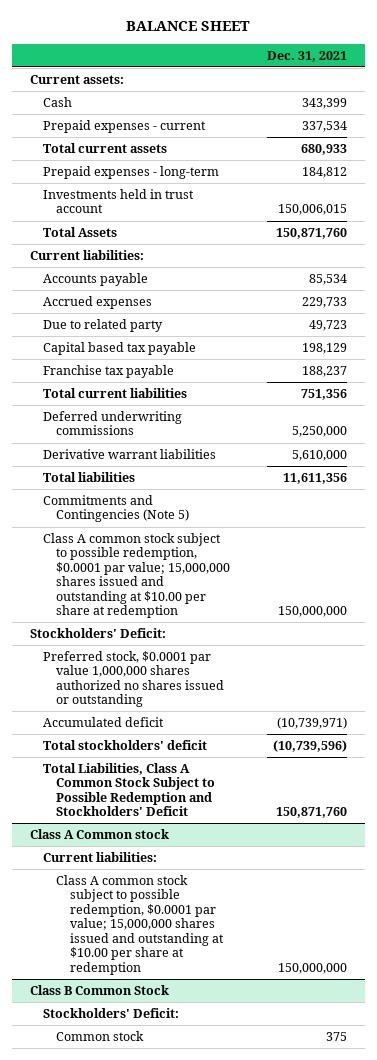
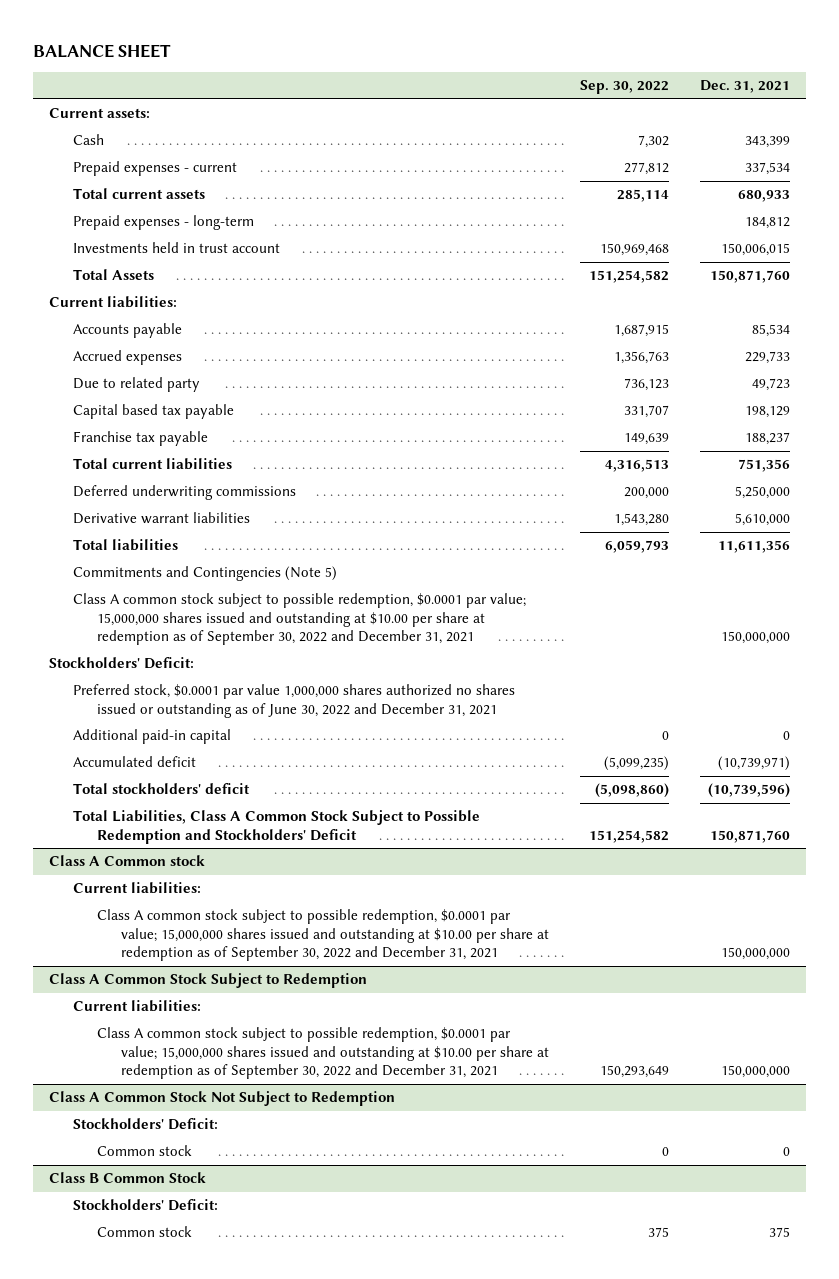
none -> [580,80,670,95] Sep. 30, 2022
[43,533,231,619] Class A common stock subject to possible redemption, $0.0001 par value; 15,000,000 shares issued and outstanding at $10.00 per share at redemption -> [73,593,527,646] Class A common stock subject to possible redemption, $0.0001 par value; 15,000,000 shares issued and outstanding at $10.00 per share at redemption as of September 30, 2022 and December 31, 2021
[43,651,225,708] Preferred stock, $0.0001 par value 1,000,000 shares authorized no shares issued or outstanding -> [73,684,516,718] Preferred stock, $0.0001 par value 1,000,000 shares authorized no shares issued or outstanding as of June 30, 2022 and December 31, 2021
none -> [73,729,232,745] Additional paid-in capital
[56,875,224,975] Class A common stock subject to possible redemption, $0.0001 par value; 15,000,000 shares issued and outstanding at $10.00 per share at redemption -> [96,909,549,962] Class A common stock subject to possible redemption, $0.0001 par value; 15,000,000 shares issued and outstanding at $10.00 per share at redemption as of September 30, 2022 and December 31, 2021
none -> [49,973,368,989] Class A Common Stock Subject to Redemption
none -> [73,1000,202,1013] Current liabilities:
none -> [96,1027,549,1080] Class A common stock subject to possible redemption, $0.0001 par value; 15,000,000 shares issued and outstanding at $10.00 per share at redemption as of September 30, 2022 and December 31, 2021
none -> [49,1091,396,1107] Class A Common Stock Not Subject to Redemption
none -> [73,1118,219,1131] Stockholders' Deficit:
none -> [96,1145,192,1157] Common stock

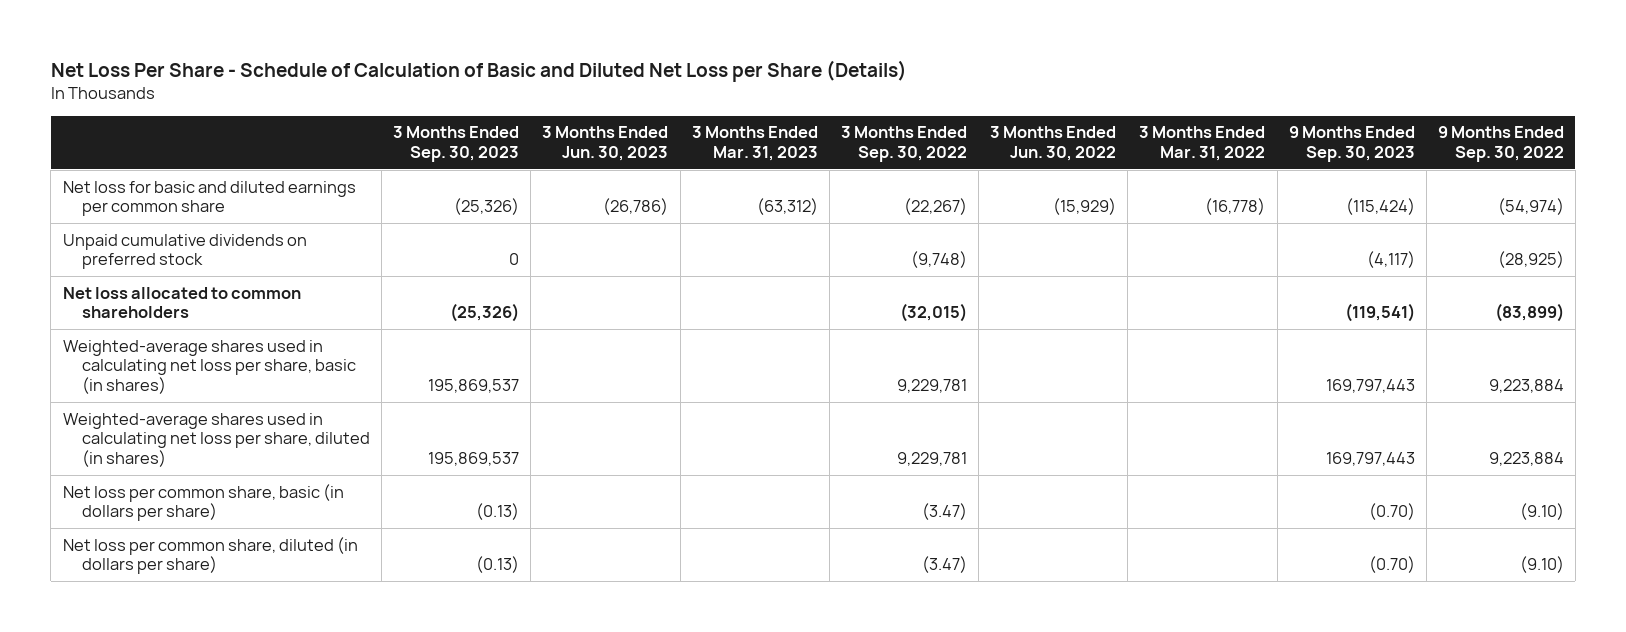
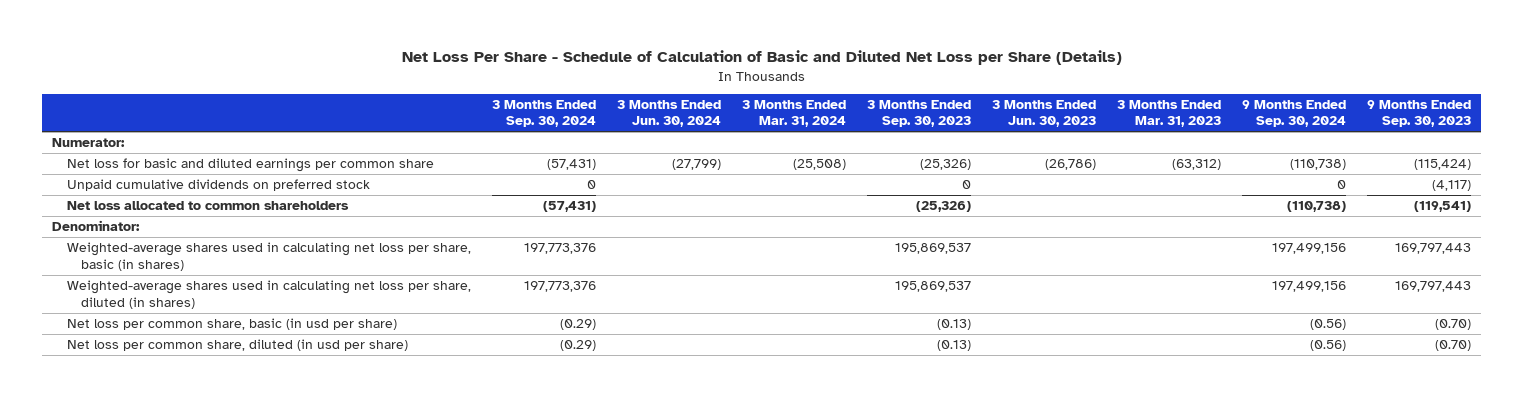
[840,126,967,163] 3 Months Ended Sep. 30, 2022 -> none
[990,126,1117,162] 3 Months Ended Jun. 30, 2022 -> none
[1139,126,1266,162] 3 Months Ended Mar. 31, 2022 -> none
[1437,126,1564,163] 9 Months Ended Sep. 30, 2022 -> none
none -> [491,99,596,128] 3 Months Ended Sep. 30, 2024
none -> [616,99,721,128] 3 Months Ended Jun. 30, 2024
none -> [741,99,846,128] 3 Months Ended Mar. 31, 2024
none -> [1241,99,1346,128] 9 Months Ended Sep. 30, 2024
none -> [52,138,126,148] Numerator:
none -> [52,220,141,232] Denominator:
[62,483,344,522] Net loss per common share, basic (in dollars per share) -> [66,318,397,331] Net loss per common share, basic (in usd per share)
[62,536,358,575] Net loss per common share, diluted (in dollars per share) -> [66,339,408,352] Net loss per common share, diluted (in usd per share)

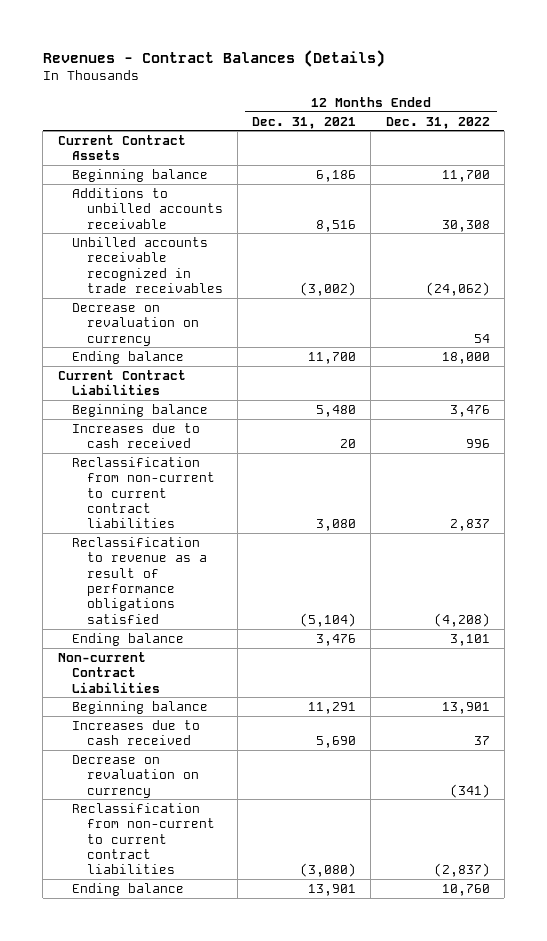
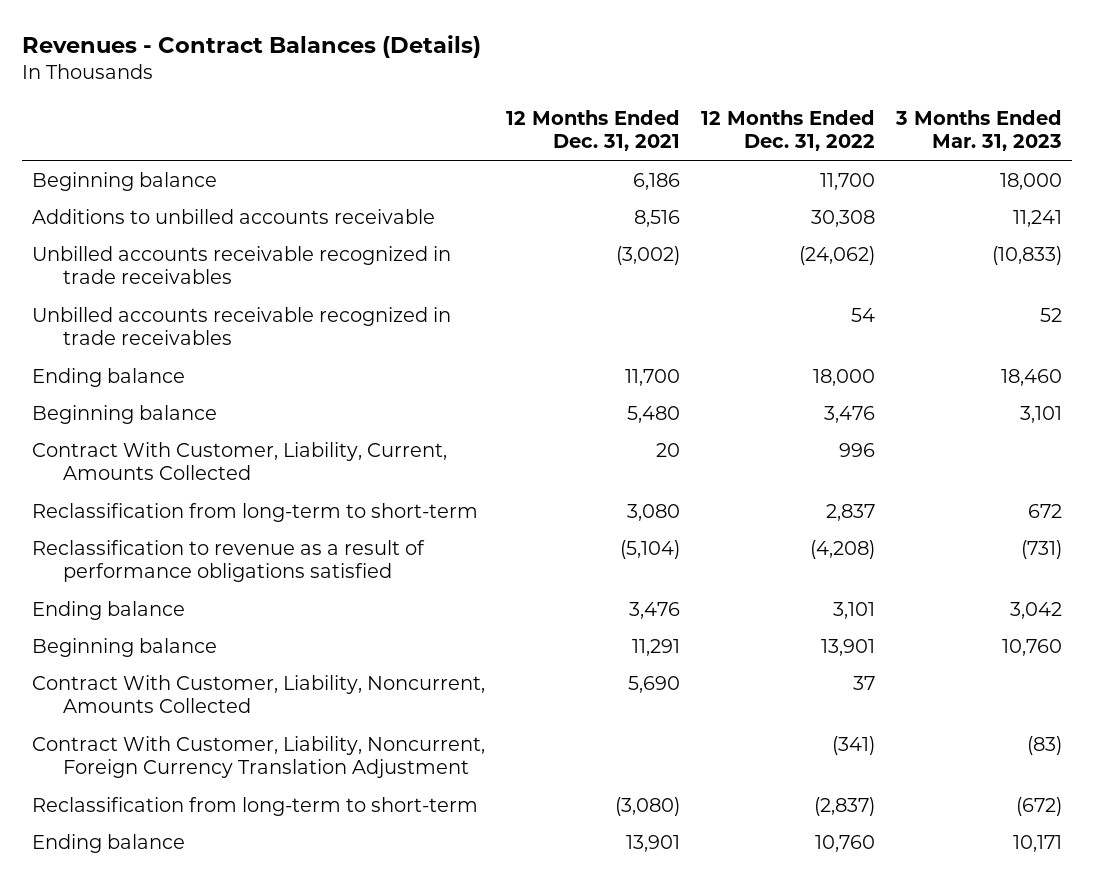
none -> [894,109,1062,152] 3 Months Ended Mar. 31, 2023
[57,134,186,161] Current Contract Assets -> none
[72,302,199,346] Decrease on revaluation on currency -> [32,306,452,346] Unbilled accounts receivable recognized in trade receivables
[57,369,186,396] Current Contract Liabilities -> none
[72,422,201,449] Increases due to cash received -> [32,441,448,481] Contract With Customer, Liability, Current, Amounts Collected
[72,456,215,529] Reclassification from non-current to current contract liabilities -> [32,502,479,522] Reclassification from long-term to short-term
[57,651,161,693] Non-current Contract Liabilities -> none
[72,719,201,746] Increases due to cash received -> [32,674,486,714] Contract With Customer, Liability, Noncurrent, Amounts Collected
[72,754,199,798] Decrease on revaluation on currency -> [32,735,486,779] Contract With Customer, Liability, Noncurrent, Foreign Currency Translation Adjustment
[72,802,215,875] Reclassification from non-current to current contract liabilities -> [32,796,479,816] Reclassification from long-term to short-term

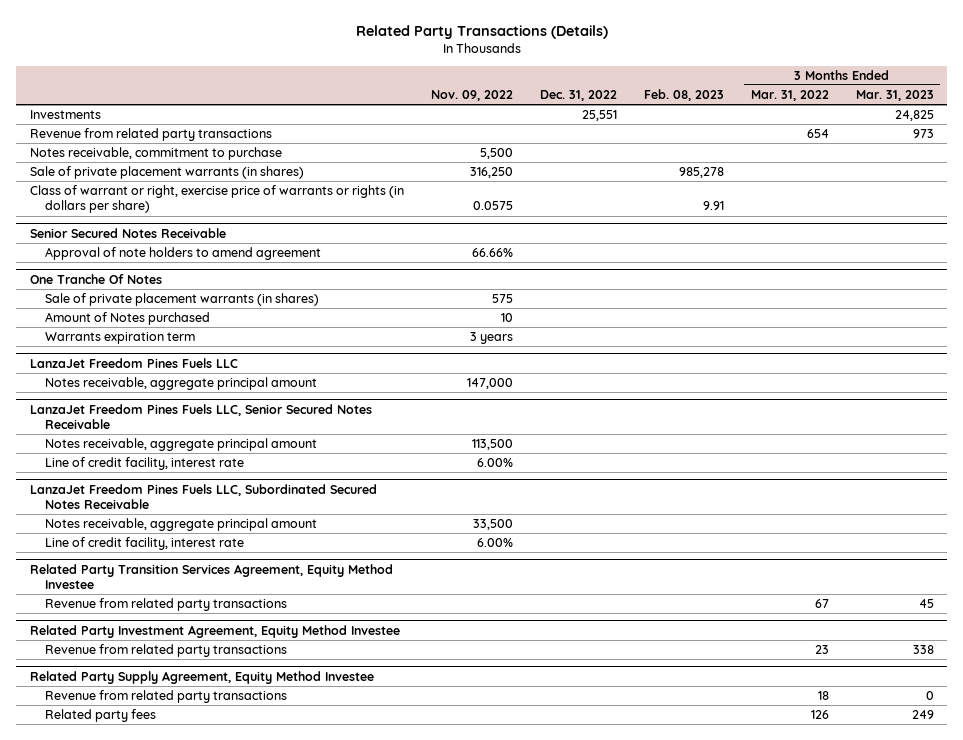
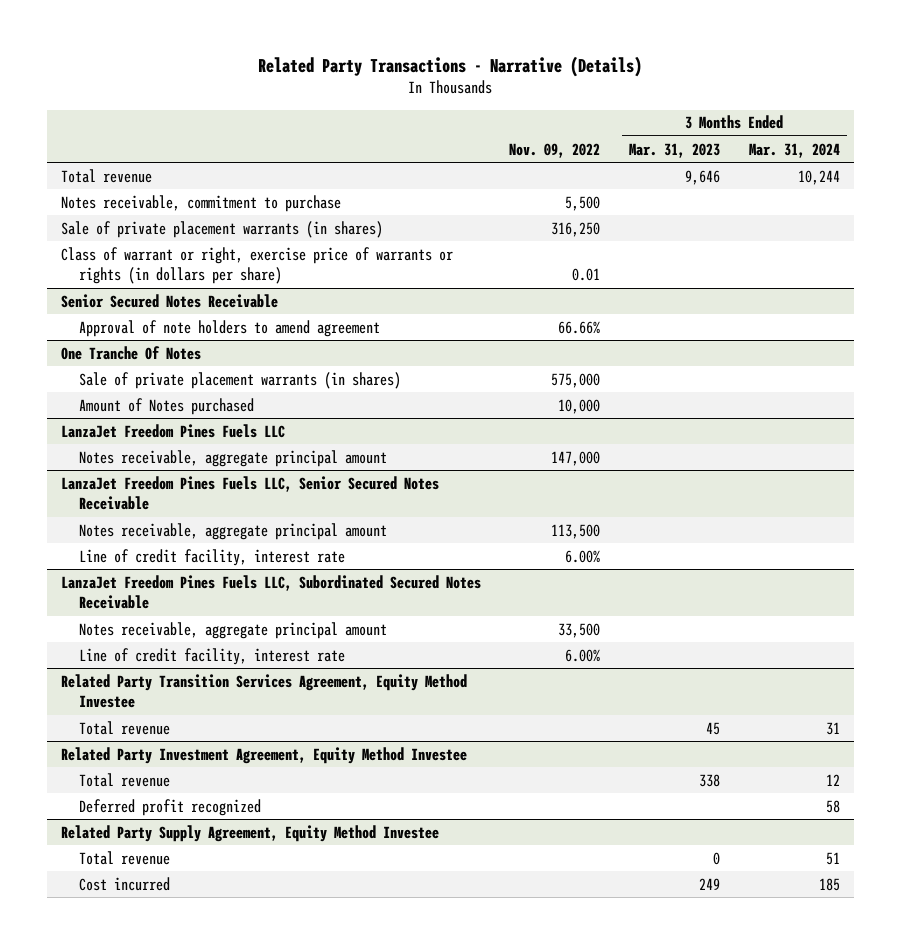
[355,24,608,39] Related Party Transactions (Details) -> [258,55,643,77] Related Party Transactions - Narrative (Details)
[539,89,617,101] Dec. 31, 2022 -> none
[643,88,724,101] Feb. 08, 2023 -> none
[750,89,829,101] Mar. 31, 2022 -> none
none -> [748,142,840,158] Mar. 31, 2024
[29,110,101,120] Investments -> none
[29,128,272,142] Revenue from related party transactions -> none
none -> [60,168,152,183] Total revenue
[472,201,513,211] 0.0575 -> [572,268,601,282] 0.01
[45,332,196,345] Warrants expiration term -> none
[491,294,513,304] 575 -> [551,372,601,388] 575,000
[500,313,513,323] 10 -> [558,398,601,414] 10,000
[45,598,288,612] Revenue from related party transactions -> none
none -> [78,720,170,735] Total revenue
[45,644,288,658] Revenue from related party transactions -> [78,772,170,787] Total revenue
none -> [78,798,261,816] Deferred profit recognized
[45,690,288,704] Revenue from related party transactions -> none
none -> [78,850,170,865] Total revenue
[45,709,157,723] Related party fees -> [78,876,170,891] Cost incurred

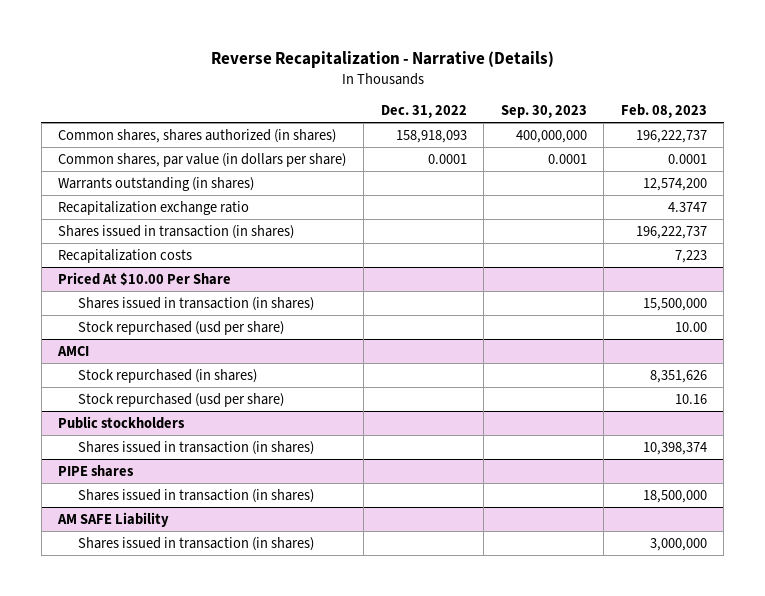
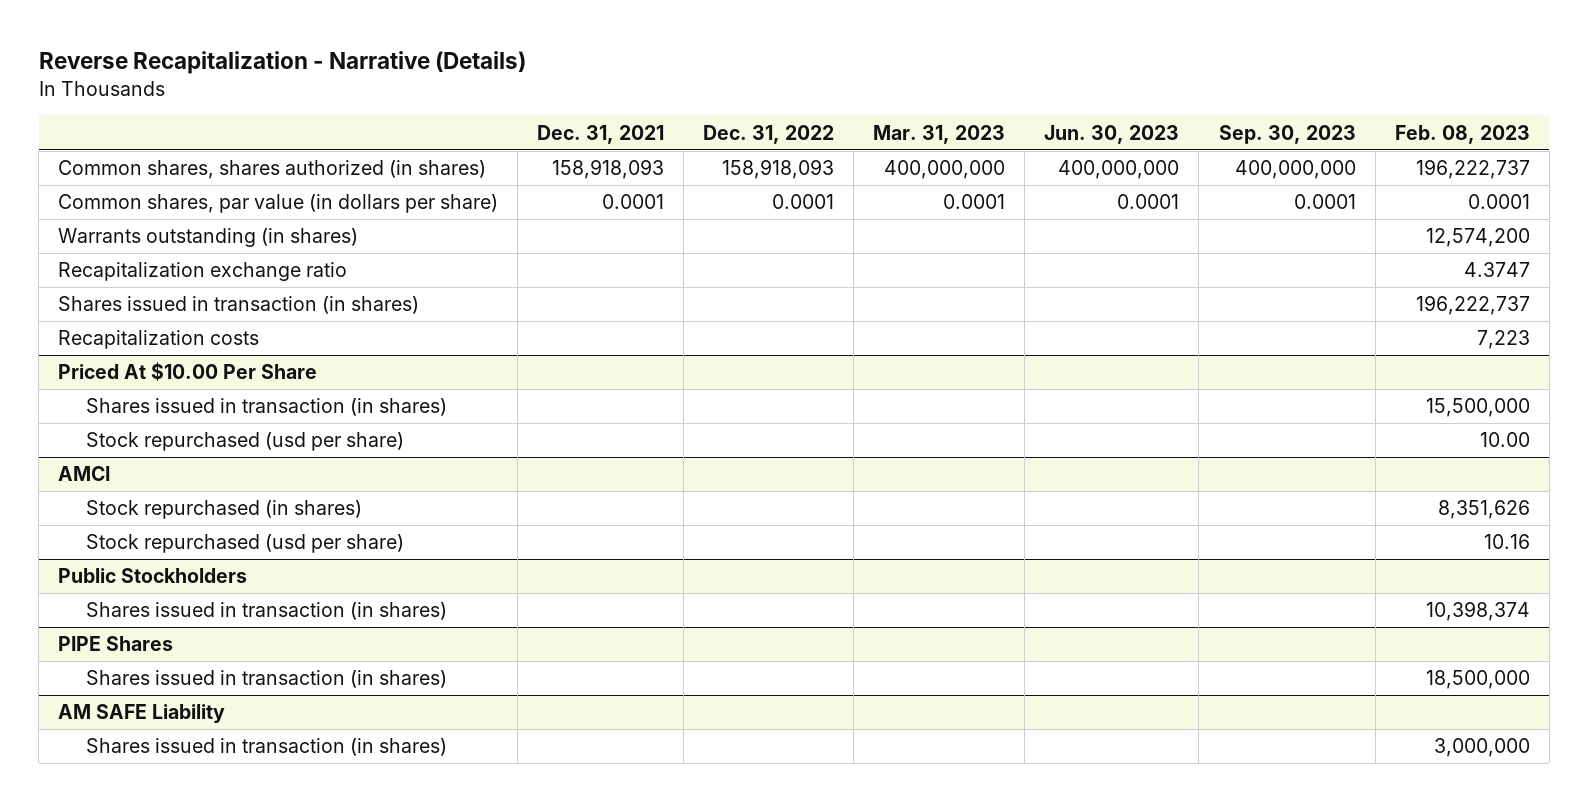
none -> [537,124,665,144] Dec. 31, 2021
none -> [873,124,1006,144] Mar. 31, 2023
none -> [1044,124,1180,144] Jun. 30, 2023
[58,415,186,429] Public stockholders -> [58,568,248,584] Public Stockholders
[58,464,135,477] PIPE shares -> [58,636,174,652] PIPE Shares

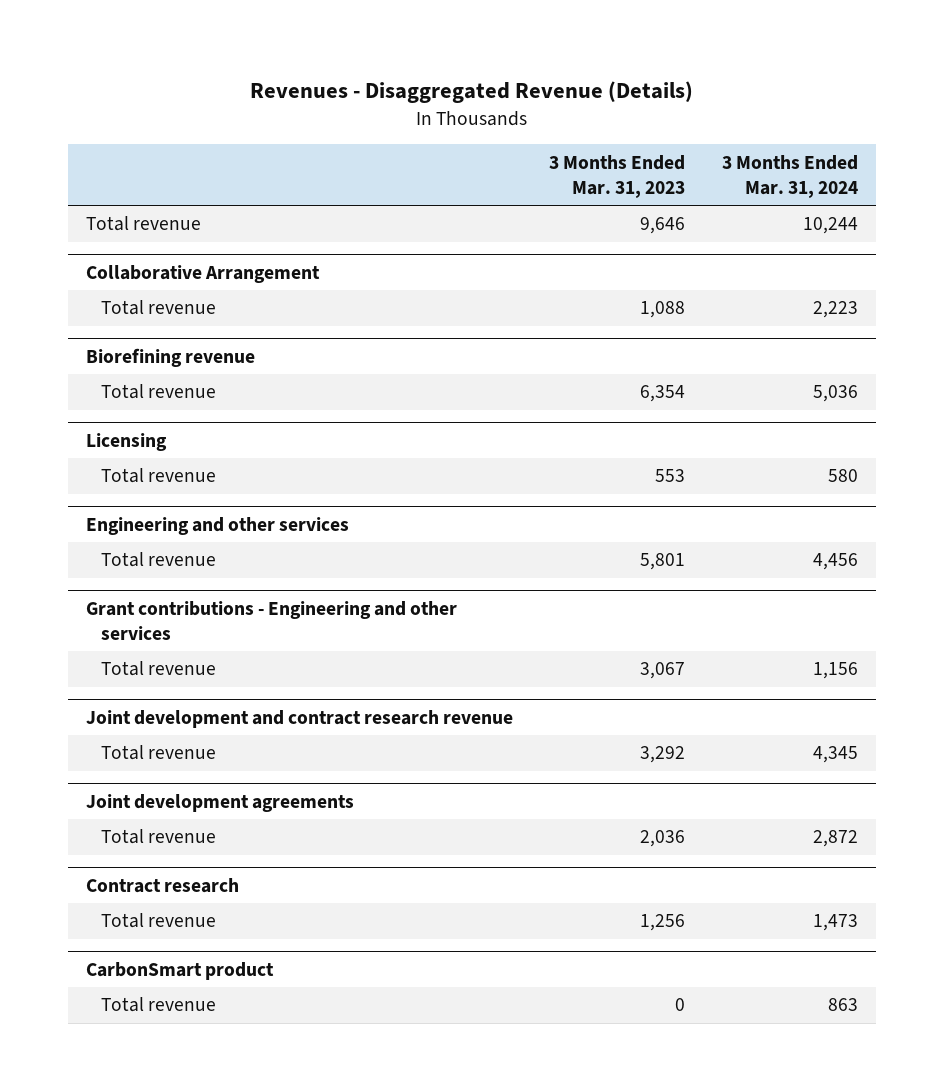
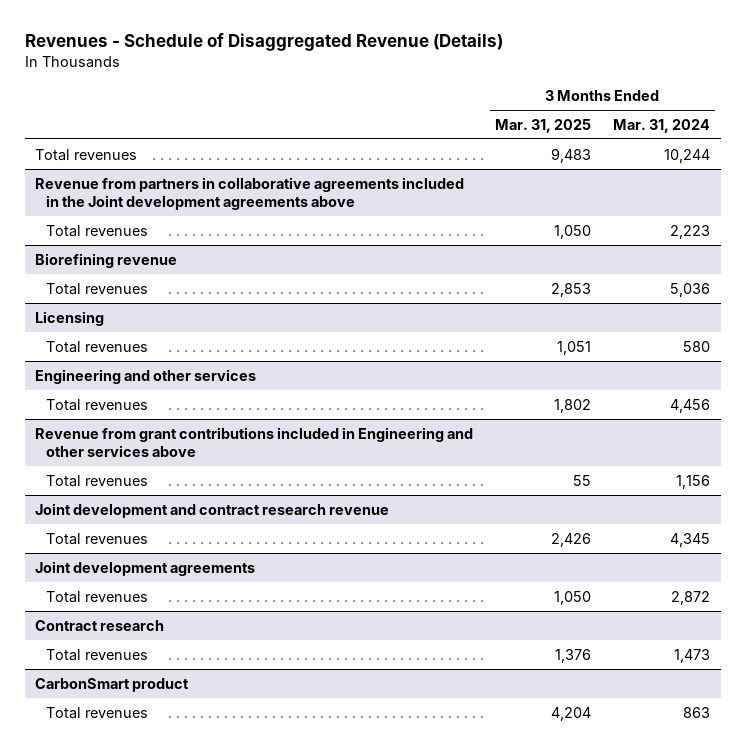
[249,81,693,104] Revenues - Disaggregated Revenue (Details) -> [24,33,503,52] Revenues - Schedule of Disaggregated Revenue (Details)
[549,154,686,198] 3 Months Ended Mar. 31, 2023 -> none
none -> [495,118,592,133] Mar. 31, 2025
[85,216,201,232] Total revenue -> [35,148,138,161] Total revenues
[85,264,320,283] Collaborative Arrangement -> [35,176,465,211] Revenue from partners in collaborative agreements included in the Joint development agreements above
[101,300,217,316] Total revenue -> [45,224,148,237] Total revenues
[101,384,217,400] Total revenue -> [45,282,148,295] Total revenues
[101,468,217,484] Total revenue -> [45,340,148,353] Total revenues
[101,552,217,568] Total revenue -> [45,398,148,411] Total revenues
[85,600,457,640] Grant contributions - Engineering and other services -> [35,426,474,458] Revenue from grant contributions included in Engineering and other services above
[101,661,217,677] Total revenue -> [45,474,148,487] Total revenues
[101,745,217,761] Total revenue -> [45,532,148,545] Total revenues
[101,829,217,845] Total revenue -> [45,590,148,603] Total revenues
[101,913,217,929] Total revenue -> [45,648,148,661] Total revenues
[101,997,217,1013] Total revenue -> [45,706,148,719] Total revenues

